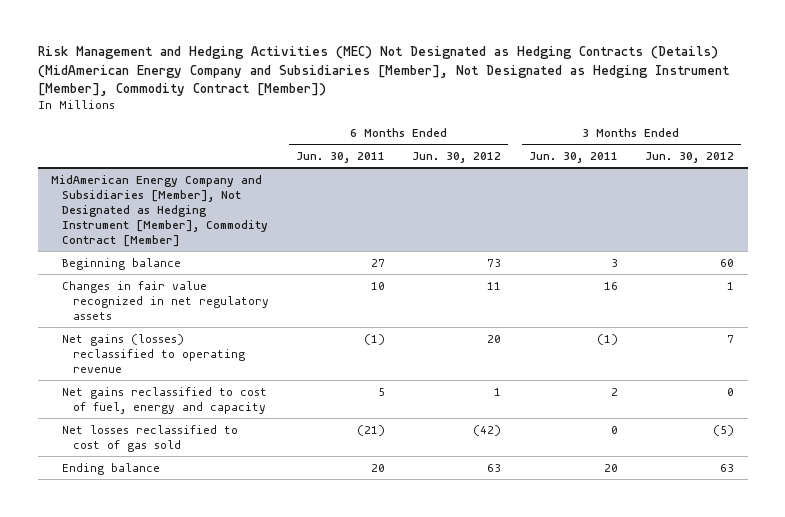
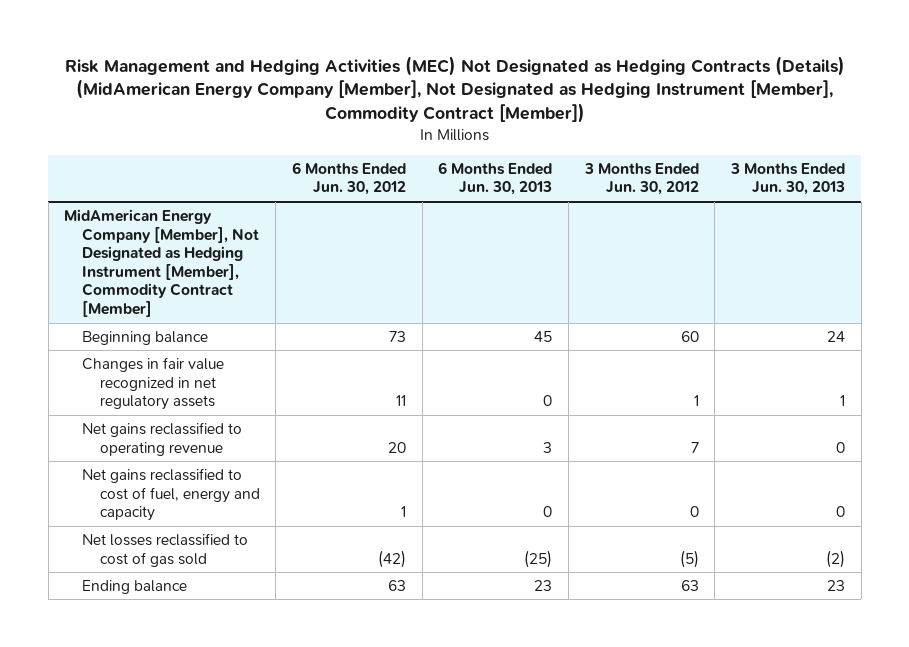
[37,46,730,97] Risk Management and Hedging Activities (MEC) Not Designated as Hedging Contracts (Details) (MidAmerican Energy Company and Subsidiaries [Member], Not Designated as Hedging Instrument [Member], Commodity Contract [Member]) -> [64,55,845,124] Risk Management and Hedging Activities (MEC) Not Designated as Hedging Contracts (Details) (MidAmerican Energy Company [Member], Not Designated as Hedging Instrument [Member], Commodity Contract [Member])
[296,151,386,163] Jun. 30, 2011 -> none
[528,151,618,163] Jun. 30, 2011 -> none
none -> [438,161,553,196] 6 Months Ended Jun. 30, 2013
none -> [729,162,845,196] 3 Months Ended Jun. 30, 2013
[51,174,269,247] MidAmerican Energy Company and Subsidiaries [Member], Not Designated as Hedging Instrument [Member], Commodity Contract [Member] -> [64,208,259,318] MidAmerican Energy Company [Member], Not Designated as Hedging Instrument [Member], Commodity Contract [Member]
[62,333,245,373] Net gains (losses) reclassified to operating revenue -> [81,421,242,456] Net gains reclassified to operating revenue

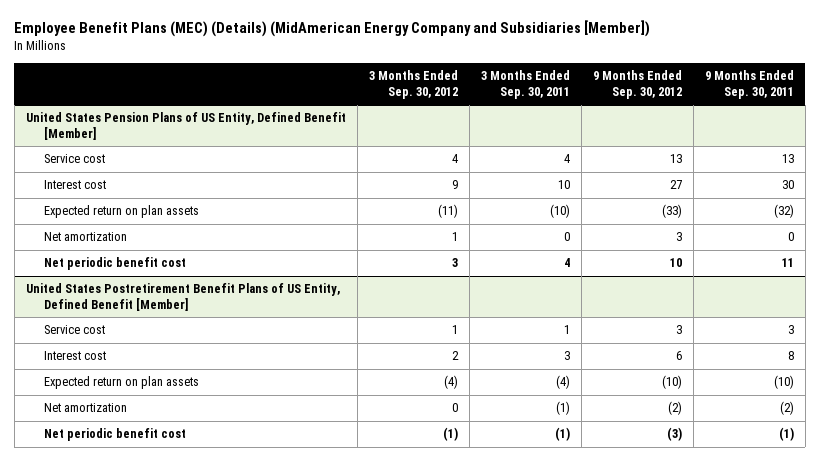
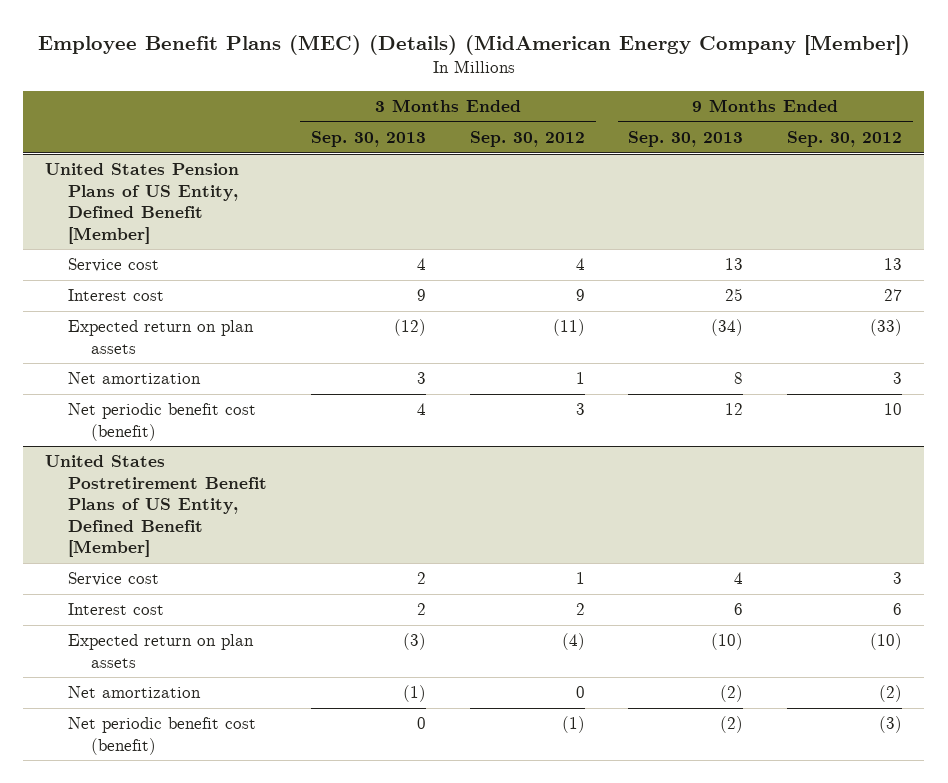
[14,20,651,38] Employee Benefit Plans (MEC) (Details) (MidAmerican Energy Company and Subsidiaries [Member]) -> [37,35,910,56] Employee Benefit Plans (MEC) (Details) (MidAmerican Energy Company [Member])
[480,69,570,99] 3 Months Ended Sep. 30, 2011 -> none
[704,69,794,99] 9 Months Ended Sep. 30, 2011 -> none
none -> [311,130,427,147] Sep. 30, 2013
none -> [628,130,744,147] Sep. 30, 2013
[43,257,186,271] Net periodic benefit cost -> [68,403,257,441] Net periodic benefit cost (benefit)
[43,428,186,442] Net periodic benefit cost -> [68,717,257,755] Net periodic benefit cost (benefit)

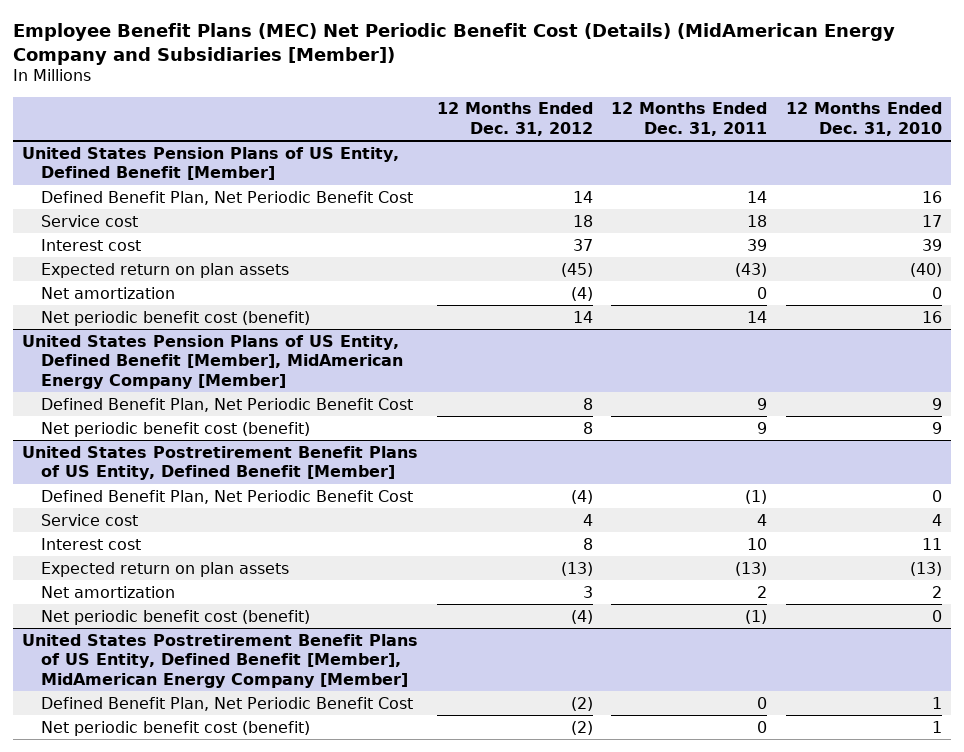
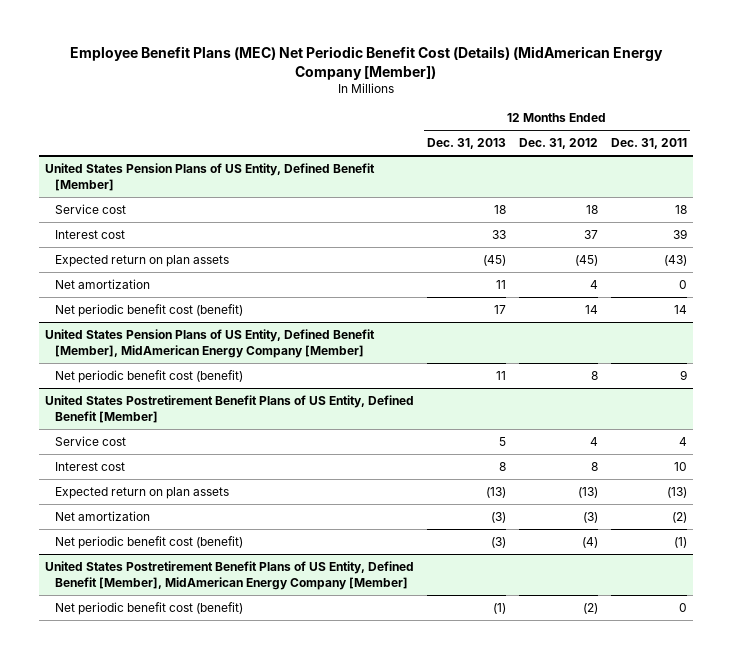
[13,22,896,65] Employee Benefit Plans (MEC) Net Periodic Benefit Cost (Details) (MidAmerican Energy Company and Subsidiaries [Member]) -> [70,45,664,80] Employee Benefit Plans (MEC) Net Periodic Benefit Cost (Details) (MidAmerican Energy Company [Member])
[785,102,942,136] 12 Months Ended Dec. 31, 2010 -> none
none -> [427,138,507,150] Dec. 31, 2013
[41,190,414,205] Defined Benefit Plan, Net Periodic Benefit Cost -> none
[570,286,593,301] (4) -> [589,279,598,289] 4
[41,397,414,412] Defined Benefit Plan, Net Periodic Benefit Cost -> none
[41,489,414,504] Defined Benefit Plan, Net Periodic Benefit Cost -> none
[582,585,593,598] 3 -> [582,511,598,523] (3)
[757,585,768,598] 2 -> [671,511,687,523] (2)
[41,696,414,711] Defined Benefit Plan, Net Periodic Benefit Cost -> none

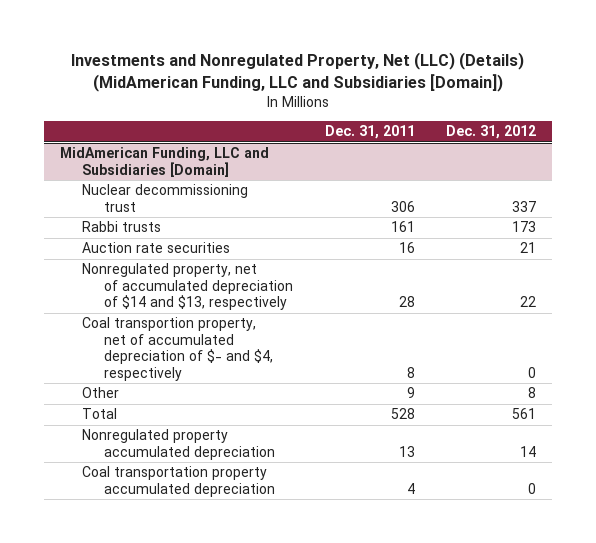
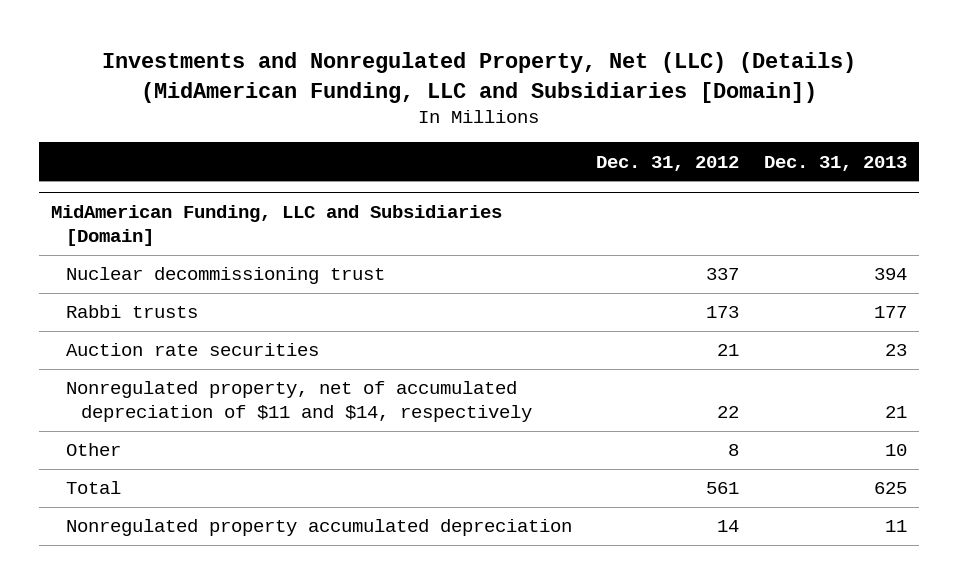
[324,125,415,140] Dec. 31, 2011 -> none
none -> [763,155,907,171] Dec. 31, 2013
[81,317,274,381] Coal transportion property, net of accumulated depreciation of $- and $4, respectively -> none
[81,263,294,311] Nonregulated property, net of accumulated depreciation of $14 and $13, respectively -> [65,381,532,423] Nonregulated property, net of accumulated depreciation of $11 and $14, respectively
[81,466,276,497] Coal transportation property accumulated depreciation -> none

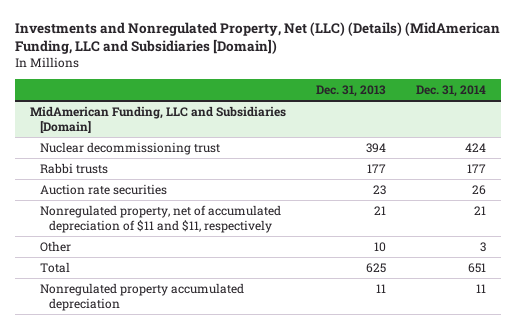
[596,155,740,171] Dec. 31, 2012 -> none
none -> [415,85,486,98] Dec. 31, 2014
[65,381,532,423] Nonregulated property, net of accumulated depreciation of $11 and $14, respectively -> [39,204,281,233] Nonregulated property, net of accumulated depreciation of $11 and $11, respectively

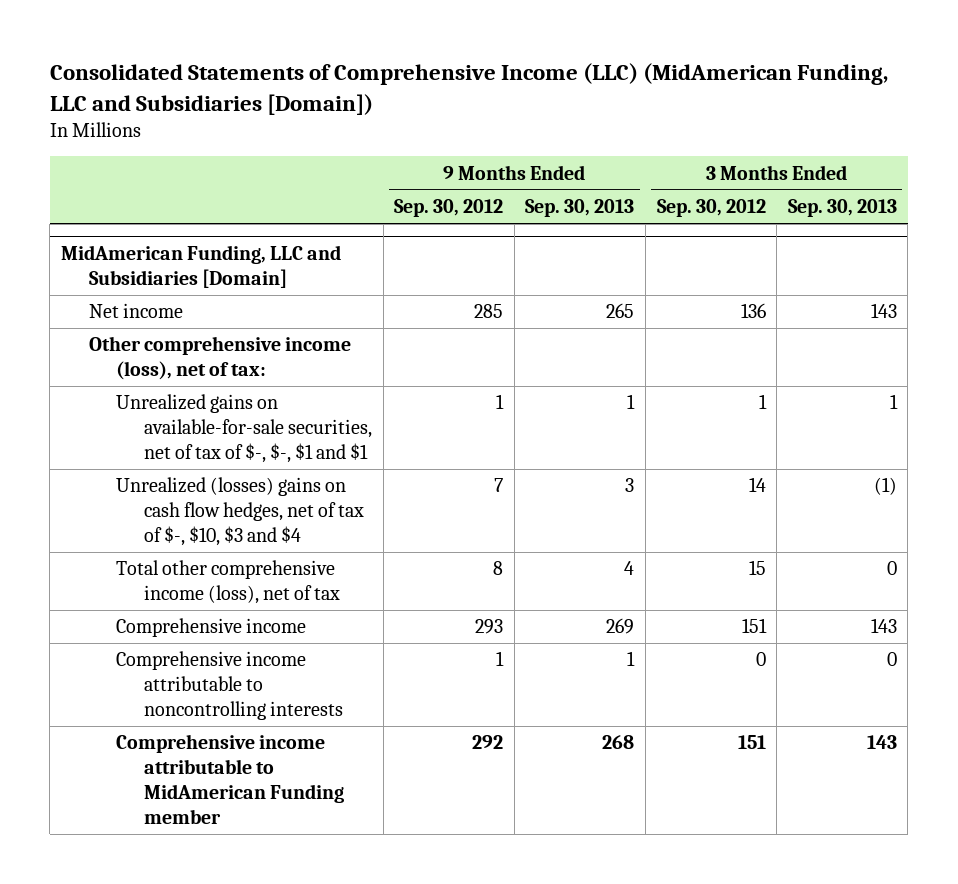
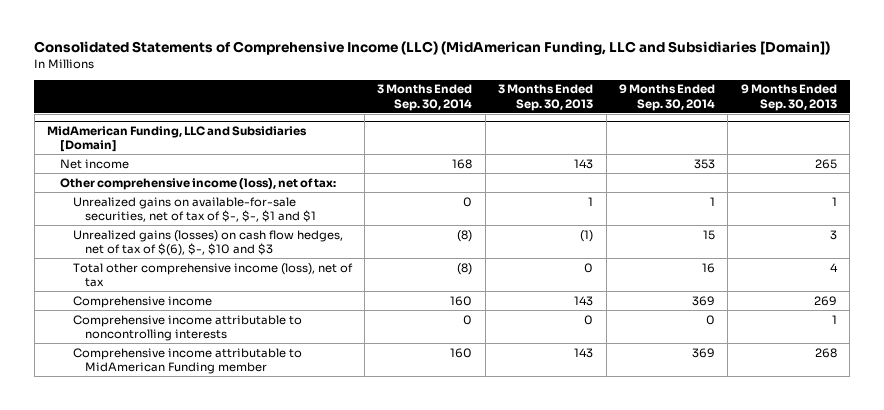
[394,199,504,218] Sep. 30, 2012 -> none
[656,199,766,218] Sep. 30, 2012 -> none
none -> [377,84,473,111] 3 Months Ended Sep. 30, 2014
none -> [618,84,715,111] 9 Months Ended Sep. 30, 2014
[116,477,365,546] Unrealized (losses) gains on cash flow hedges, net of tax of $-, $10, $3 and $4 -> [72,229,343,256] Unrealized gains (losses) on cash flow hedges, net of tax of $(6), $-, $10 and $3

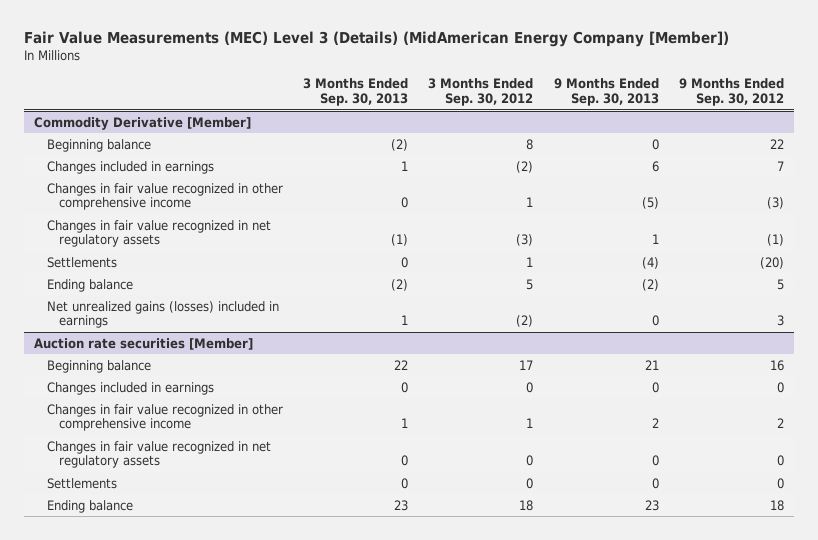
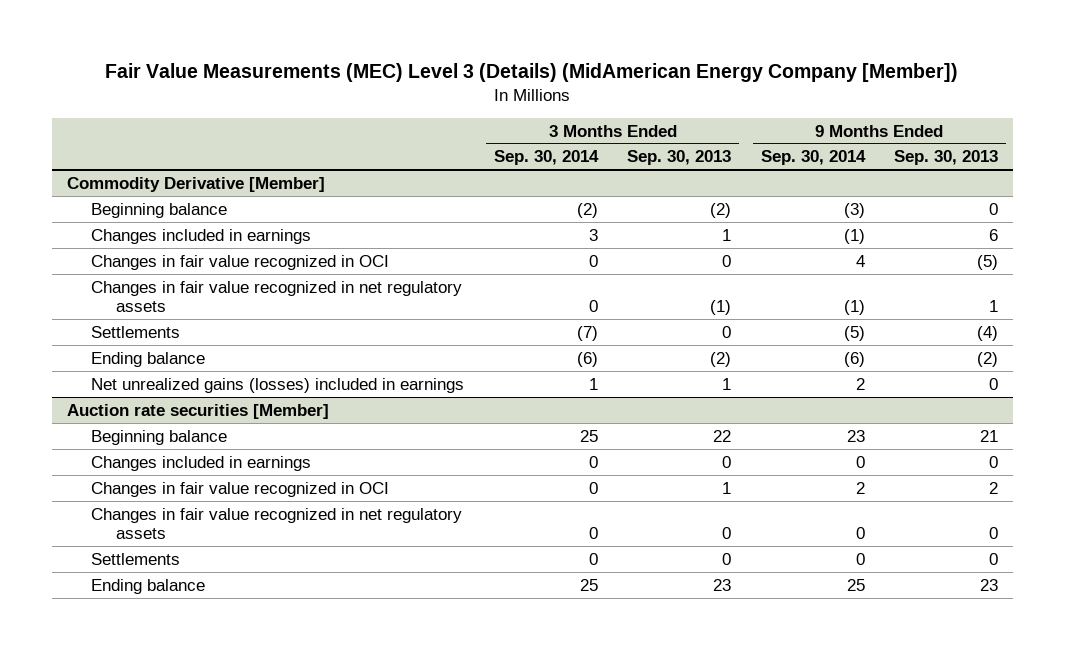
[428,78,534,107] 3 Months Ended Sep. 30, 2012 -> none
[678,78,784,107] 9 Months Ended Sep. 30, 2012 -> none
none -> [493,150,599,166] Sep. 30, 2014
none -> [760,150,866,166] Sep. 30, 2014
[46,182,283,211] Changes in fair value recognized in other comprehensive income -> [91,254,390,270] Changes in fair value recognized in OCI
[46,403,283,432] Changes in fair value recognized in other comprehensive income -> [91,481,390,497] Changes in fair value recognized in OCI

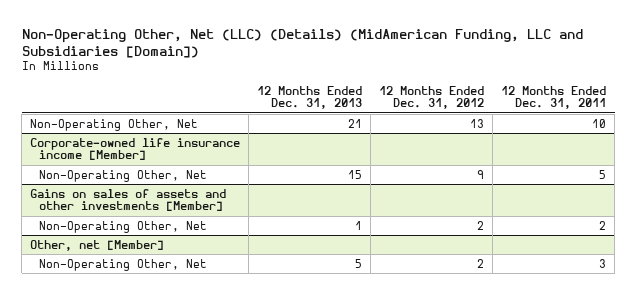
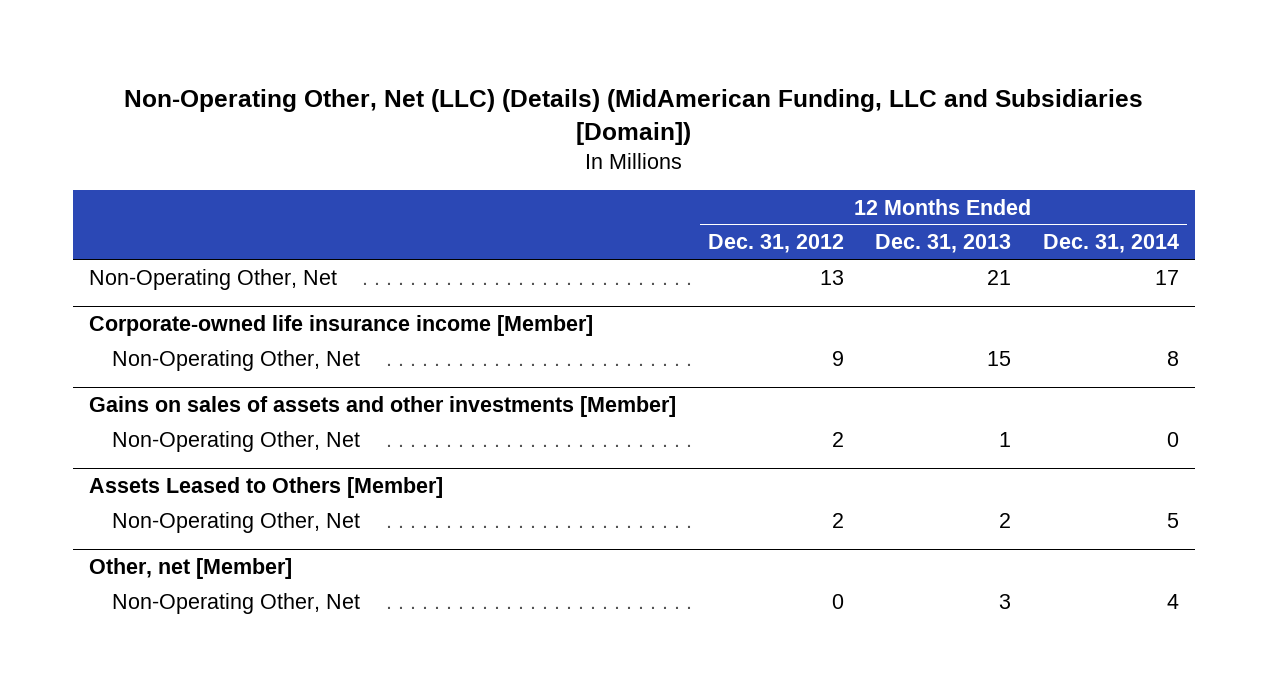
[501,85,607,110] 12 Months Ended Dec. 31, 2011 -> none
none -> [1043,234,1180,254] Dec. 31, 2014
none -> [89,477,444,499] Assets Leased to Others [Member]
none -> [112,511,361,533] Non-Operating Other, Net
[355,258,363,268] 5 -> [999,593,1012,609] 3
[477,258,485,268] 2 -> [831,593,844,609] 0

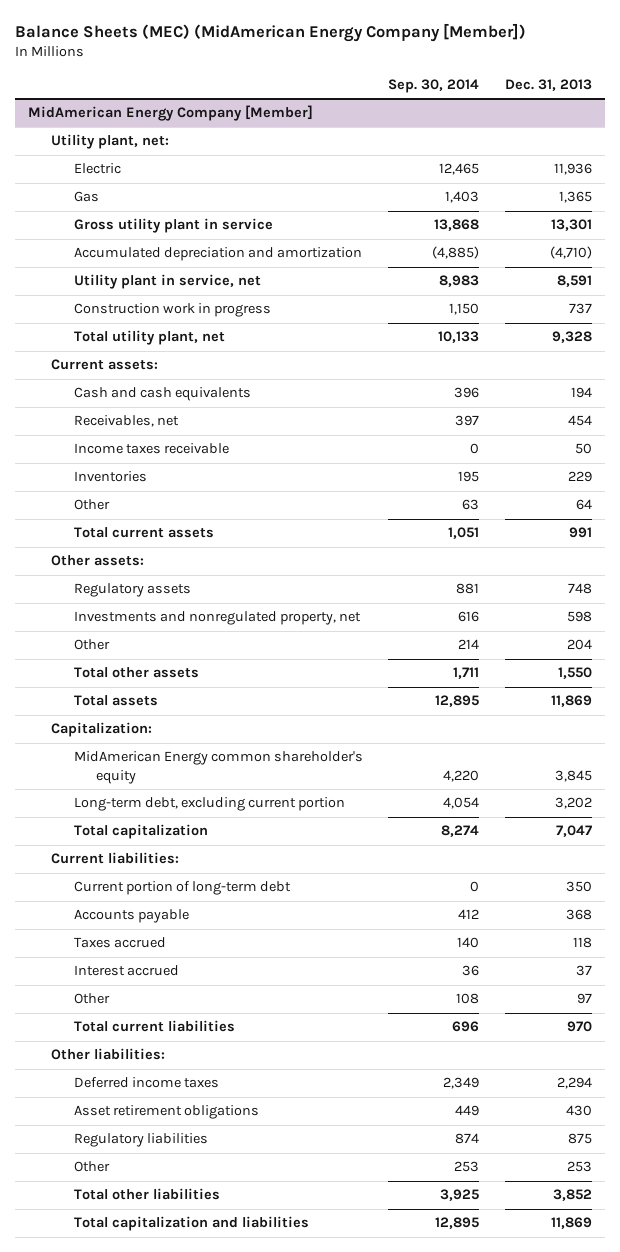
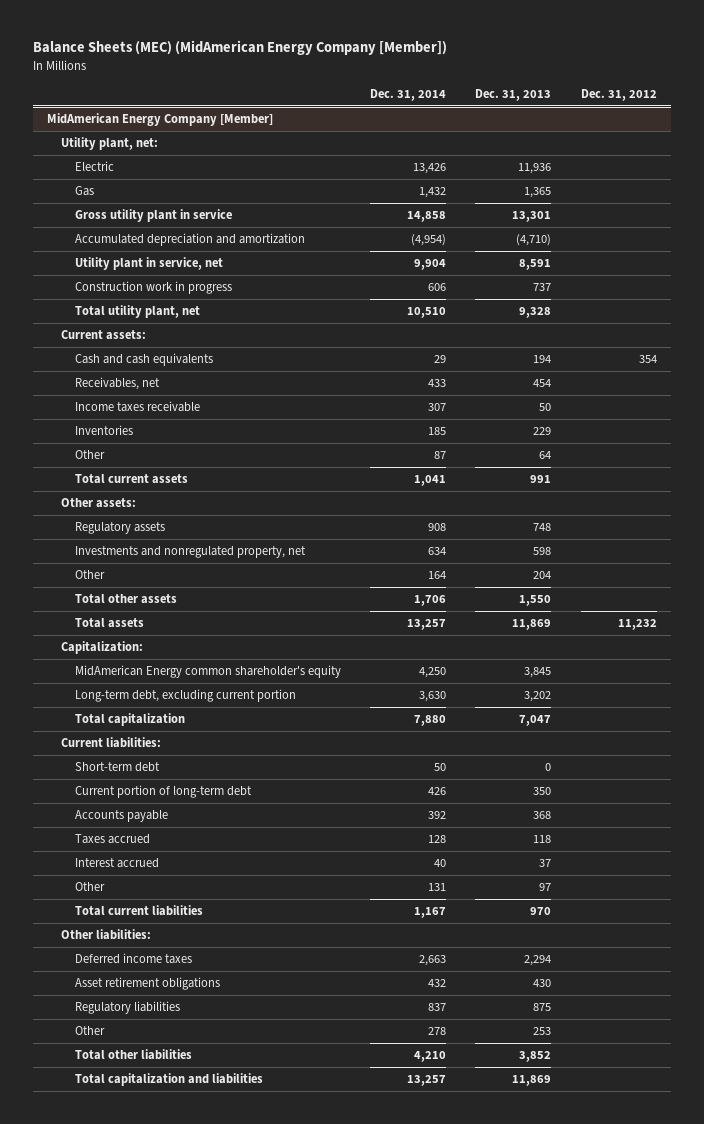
[388,79,480,94] Sep. 30, 2014 -> none
none -> [370,89,447,102] Dec. 31, 2014
none -> [580,89,657,102] Dec. 31, 2012
none -> [75,762,161,773] Short-term debt

